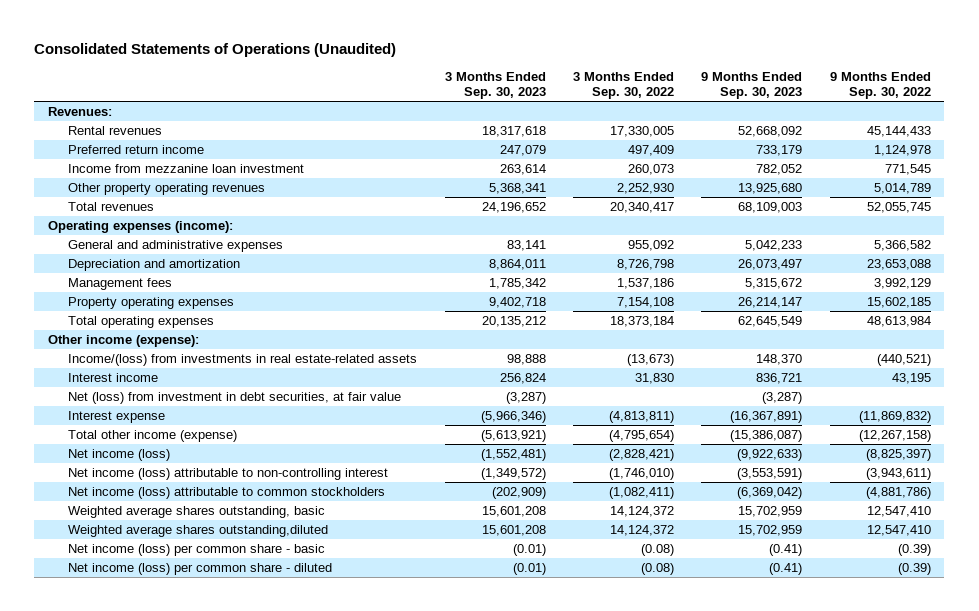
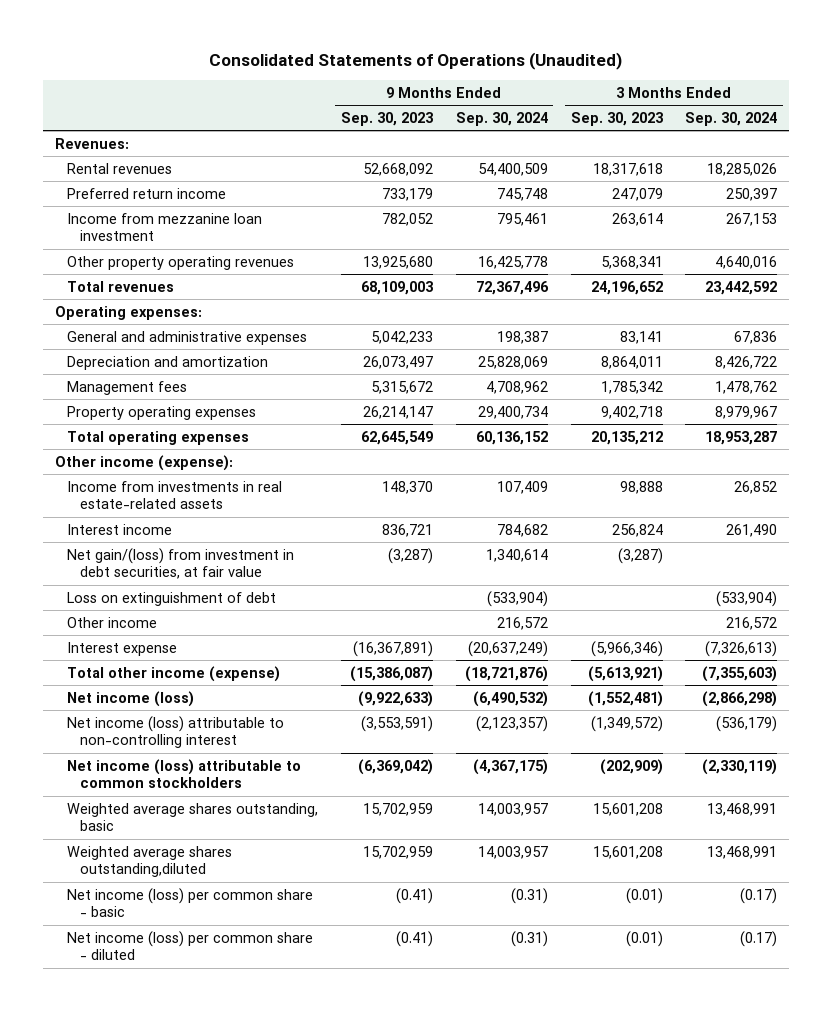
[573,71,675,100] 3 Months Ended Sep. 30, 2022 -> none
[829,71,931,100] 9 Months Ended Sep. 30, 2022 -> none
none -> [455,111,548,126] Sep. 30, 2024
none -> [685,111,778,126] Sep. 30, 2024
[48,220,234,233] Operating expenses (income): -> [54,305,202,320] Operating expenses:
[68,353,418,366] Income/(loss) from investments in real estate-related assets -> [67,480,283,510] Income from investments in real estate-related assets
[68,391,402,404] Net (loss) from investment in debt securities, at fair value -> [67,547,295,580] Net gain/(loss) from investment in debt securities, at fair value
none -> [67,591,277,606] Loss on extinguishment of debt
none -> [67,616,158,628] Other income

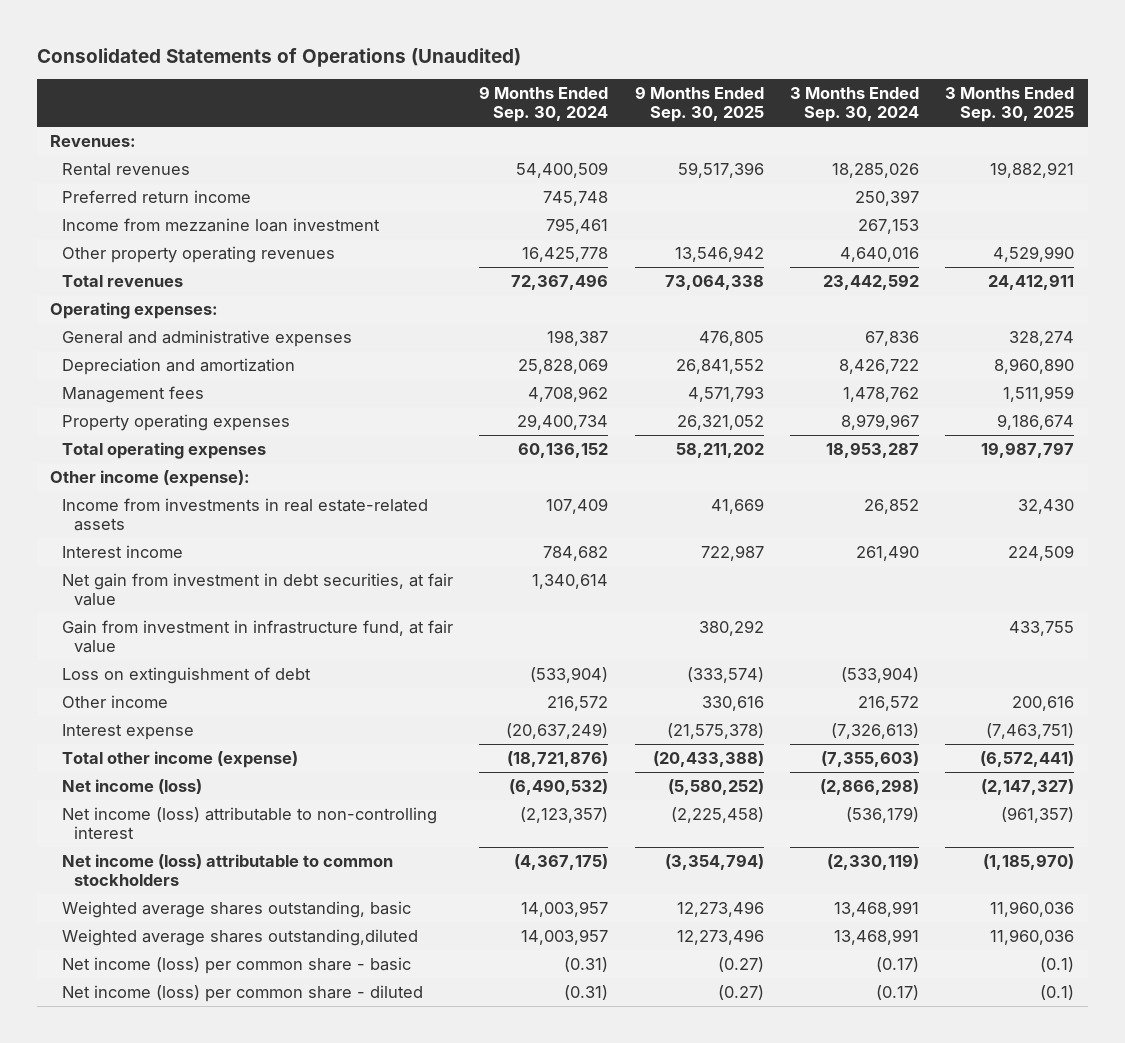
[340,111,433,126] Sep. 30, 2023 -> none
[570,111,663,126] Sep. 30, 2023 -> none
none -> [634,86,764,123] 9 Months Ended Sep. 30, 2025
none -> [945,87,1075,123] 3 Months Ended Sep. 30, 2025
[67,547,295,580] Net gain/(loss) from investment in debt securities, at fair value -> [62,573,454,607] Net gain from investment in debt securities, at fair value
none -> [62,620,454,654] Gain from investment in infrastructure fund, at fair value

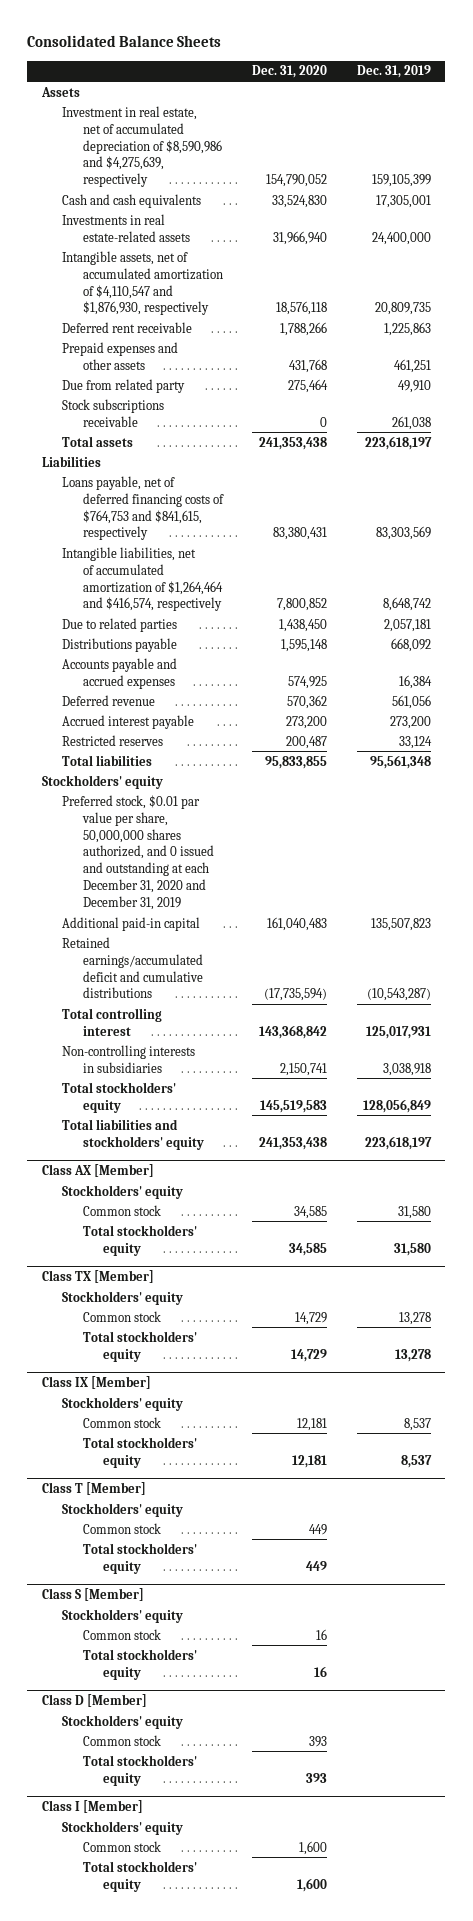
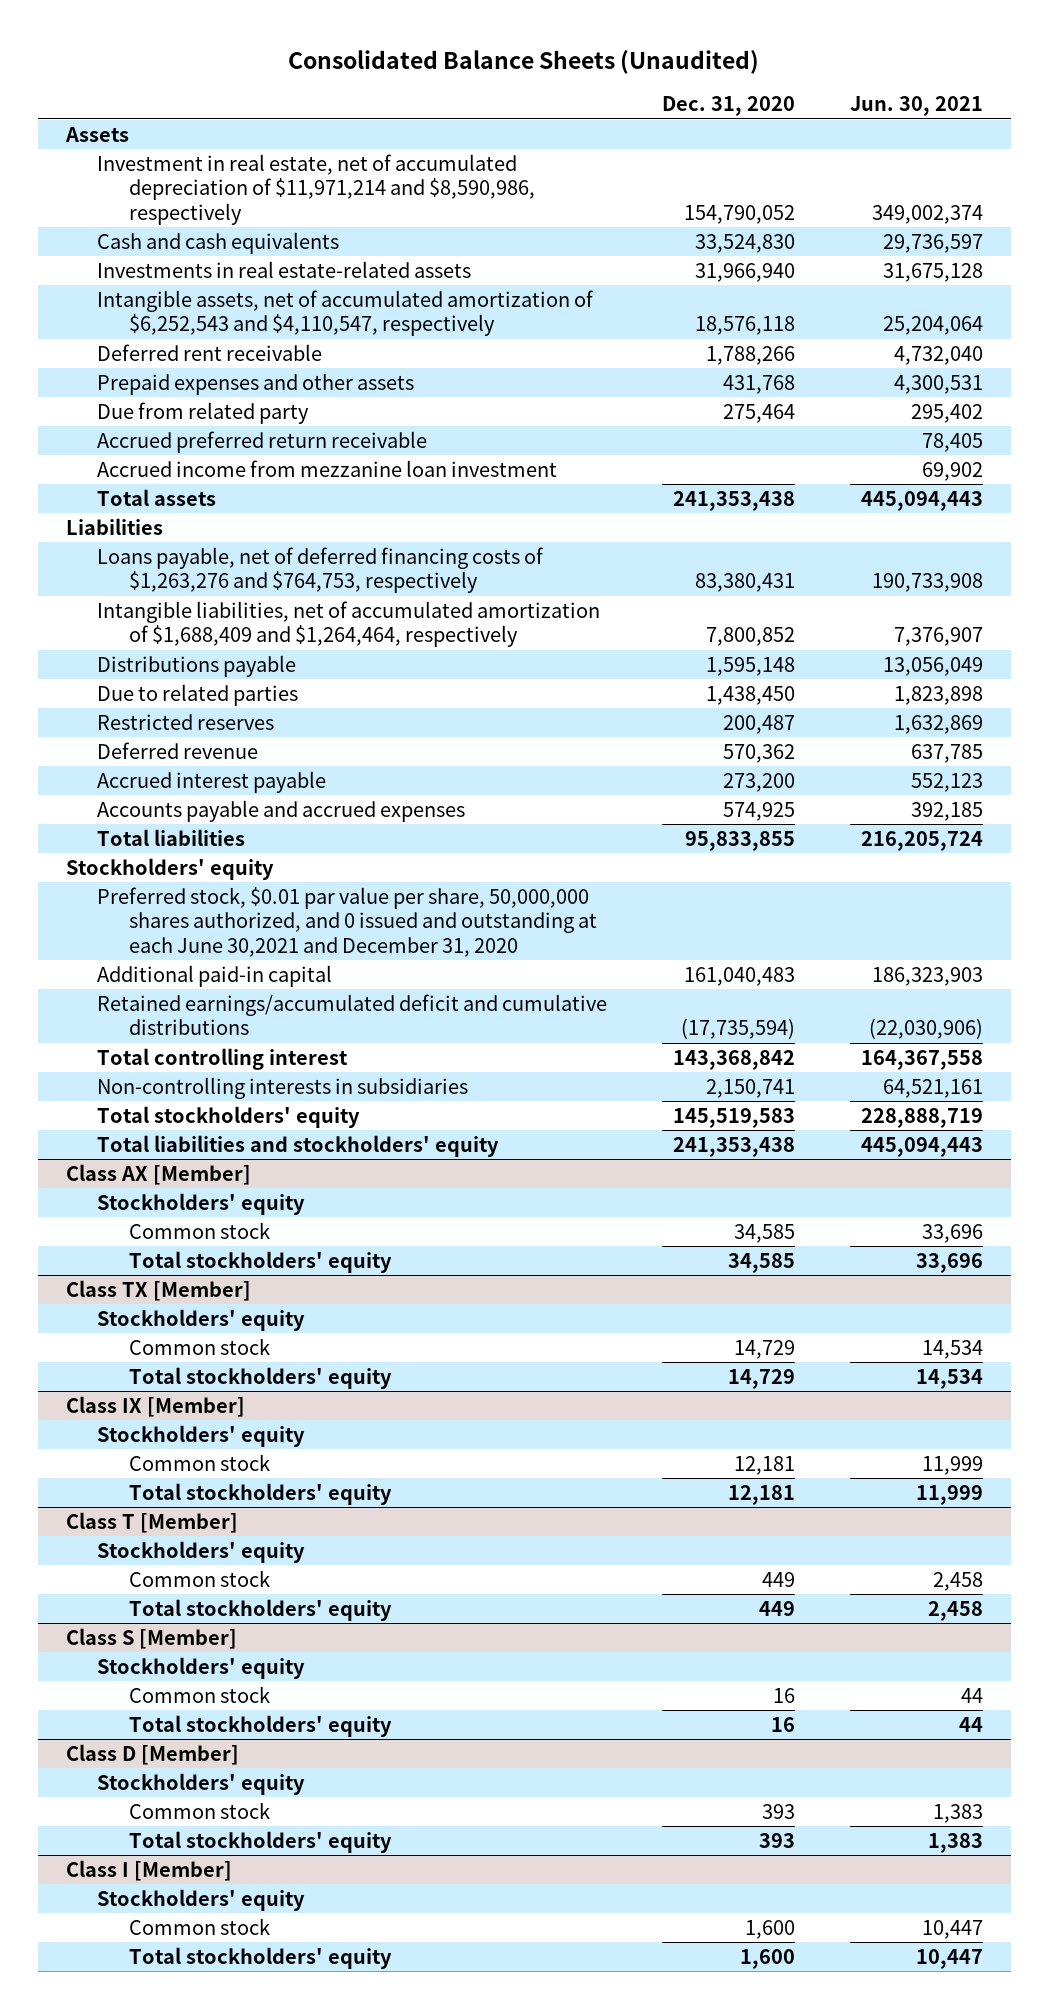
[27,35,222,48] Consolidated Balance Sheets -> [288,50,760,75] Consolidated Balance Sheets (Unaudited)
[356,65,431,79] Dec. 31, 2019 -> none
none -> [850,96,984,117] Jun. 30, 2021
[62,105,222,188] Investment in real estate, net of accumulated depreciation of $8,590,986 and $4,275,639, respectively -> [97,154,535,225] Investment in real estate, net of accumulated depreciation of $11,971,214 and $8,590,986, respectively
[62,250,223,316] Intangible assets, net of accumulated amortization of $4,110,547 and $1,876,930, respectively -> [97,290,595,337] Intangible assets, net of accumulated amortization of $6,252,543 and $4,110,547, respectively
[62,398,165,427] Stock subscriptions receivable -> none
none -> [97,431,428,454] Accrued preferred return receivable
none -> [97,460,558,478] Accrued income from mezzanine loan investment
[62,475,224,541] Loans payable, net of deferred financing costs of $764,753 and $841,615, respectively -> [97,547,545,594] Loans payable, net of deferred financing costs of $1,263,276 and $764,753, respectively
[62,546,223,612] Intangible liabilities, net of accumulated amortization of $1,264,464 and $416,574, respectively -> [97,601,601,648] Intangible liabilities, net of accumulated amortization of $1,688,409 and $1,264,464, respectively
[62,617,178,632] Due to related parties -> [97,684,299,707] Due to related parties
[62,734,164,746] Restricted reserves -> [97,714,275,731] Restricted reserves
[62,657,178,689] Accounts payable and accrued expenses -> [97,800,466,823] Accounts payable and accrued expenses
[62,794,214,911] Preferred stock, $0.01 par value per share, 50,000,000 shares authorized, and 0 issued and outstanding at each December 31, 2020 and December 31, 2019 -> [97,887,597,957] Preferred stock, $0.01 par value per share, 50,000,000 shares authorized, and 0 issued and outstanding at each June 30,2021 and December 31, 2020

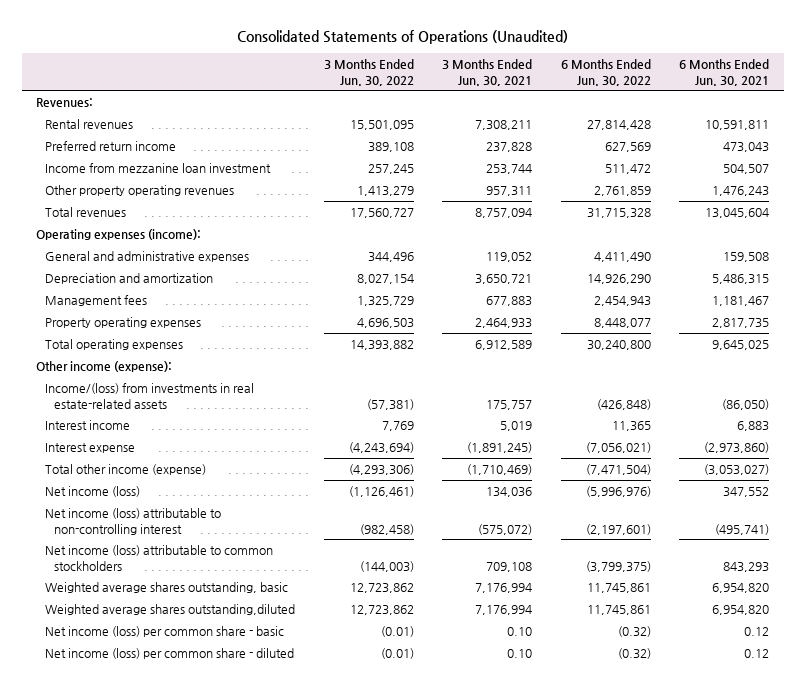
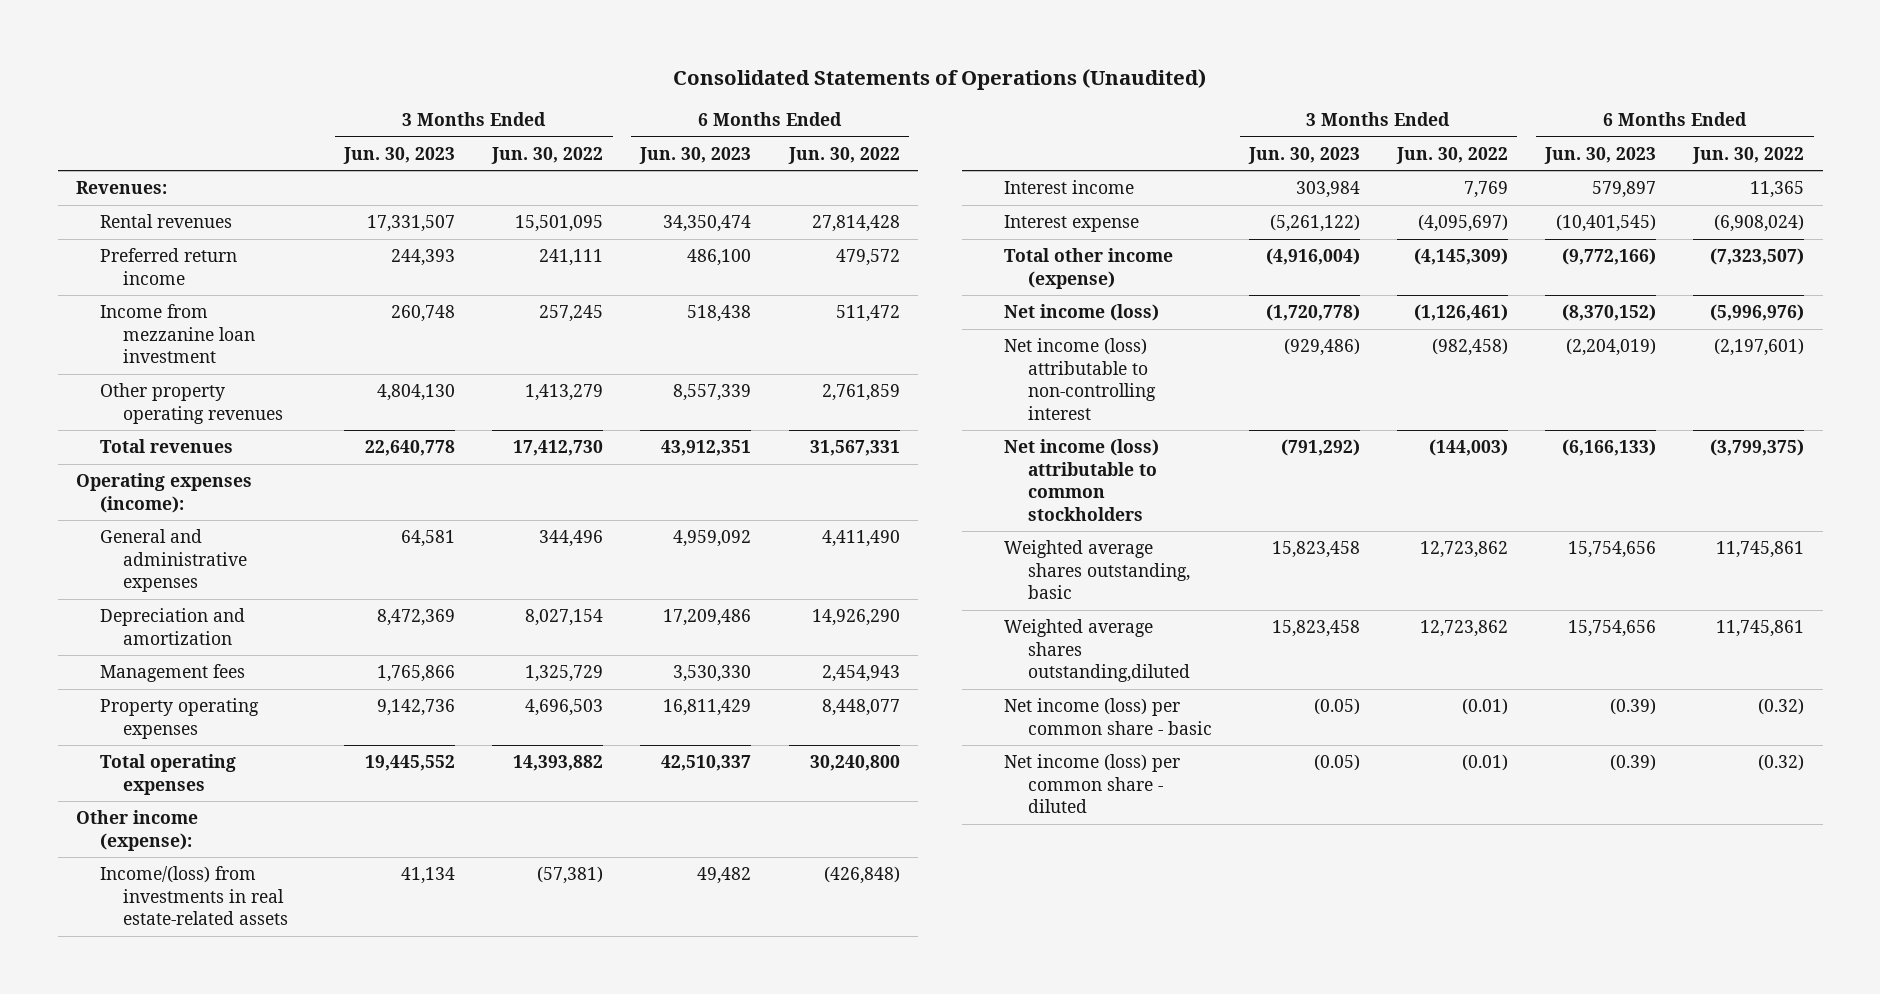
[442,59,533,86] 3 Months Ended Jun. 30, 2021 -> none
[679,59,770,86] 6 Months Ended Jun. 30, 2021 -> none
none -> [343,146,456,164] Jun. 30, 2023
none -> [639,146,752,164] Jun. 30, 2023
[367,142,414,153] 389,108 -> [539,249,604,267] 241,111
[604,142,651,153] 627,569 -> [835,249,900,267] 479,572
[349,208,414,219] 17,560,727 -> [513,440,604,457] 17,412,730
[586,208,651,219] 31,715,328 -> [809,440,900,457] 31,567,331
[348,442,414,454] (4,243,694) -> [1418,214,1509,233] (4,095,697)
[585,442,651,454] (7,056,021) -> [1714,214,1805,233] (6,908,024)
[348,464,414,476] (4,293,306) -> [1414,248,1509,266] (4,145,309)
[585,464,651,476] (7,471,504) -> [1710,248,1805,266] (7,323,507)

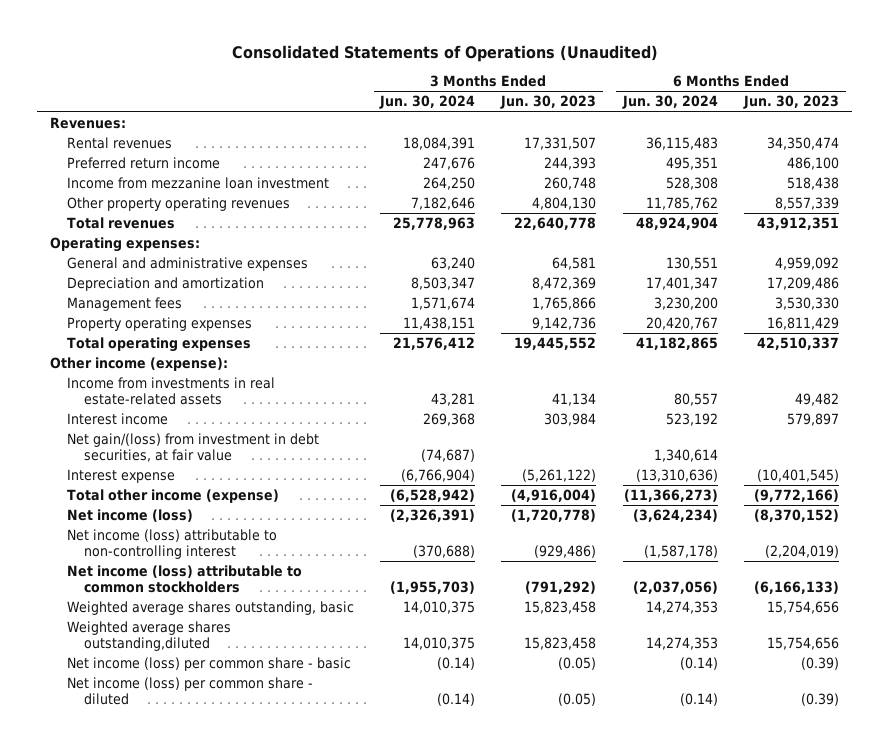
[491,146,604,164] Jun. 30, 2022 -> none
[787,146,900,164] Jun. 30, 2022 -> none
none -> [379,95,476,110] Jun. 30, 2024
none -> [621,95,718,110] Jun. 30, 2024
[76,473,253,513] Operating expenses (income): -> [49,237,200,253] Operating expenses:
[99,866,288,926] Income/(loss) from investments in real estate-related assets -> [66,377,275,405] Income from investments in real estate-related assets
none -> [66,433,319,462] Net gain/(loss) from investment in debt securities, at fair value

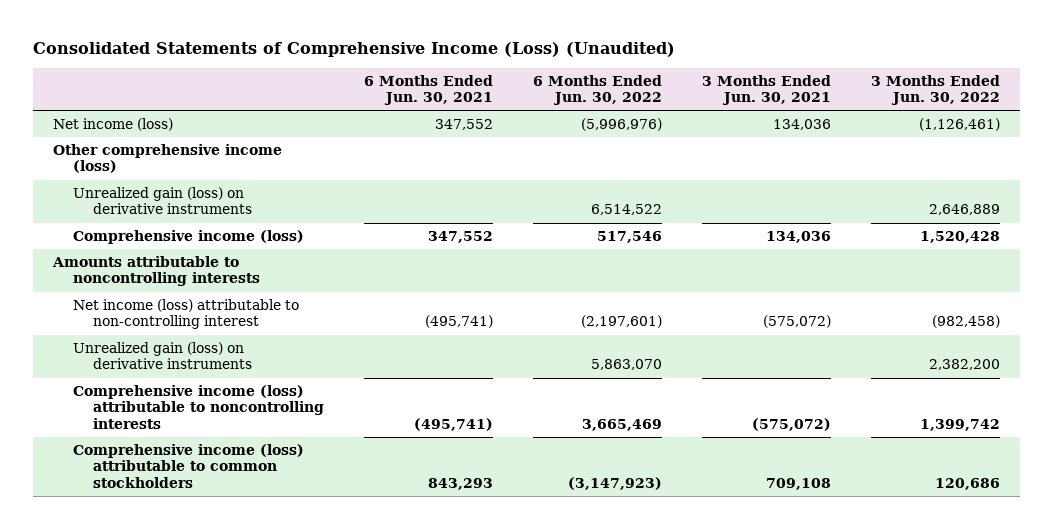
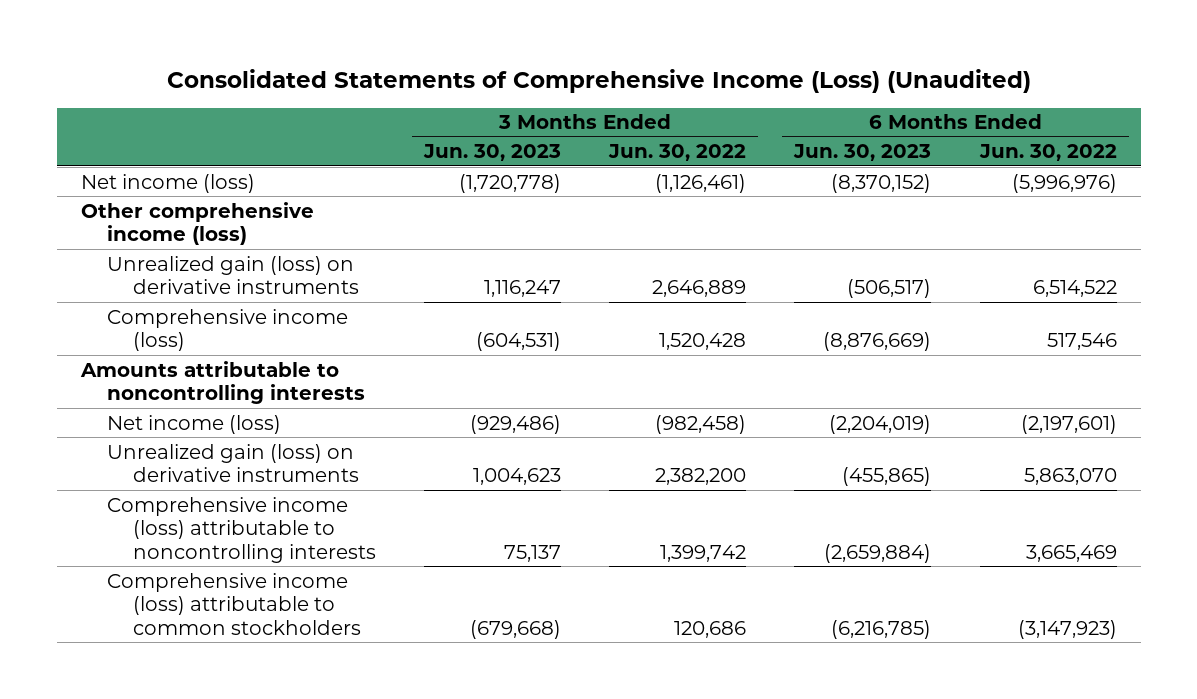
[363,75,493,106] 6 Months Ended Jun. 30, 2021 -> none
[701,75,831,106] 3 Months Ended Jun. 30, 2021 -> none
none -> [423,144,562,162] Jun. 30, 2023
none -> [793,144,932,162] Jun. 30, 2023
[72,299,299,330] Net income (loss) attributable to non-controlling interest -> [106,414,281,434] Net income (loss)

